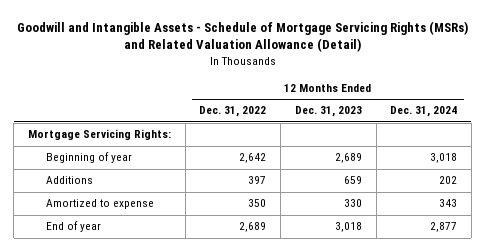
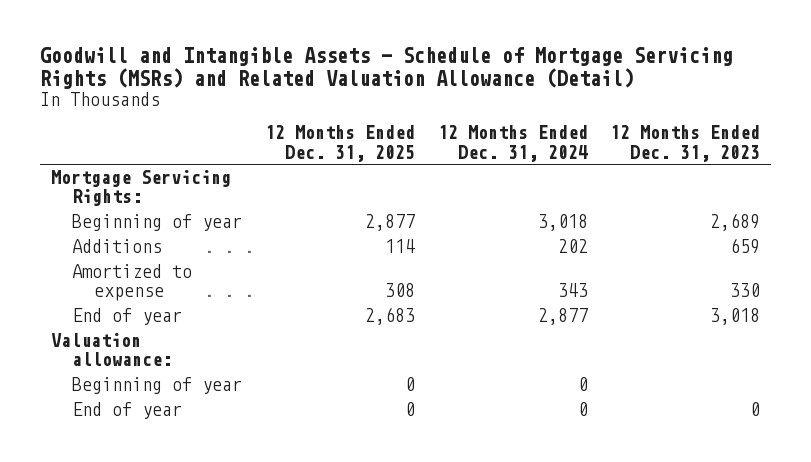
[199,106,267,118] Dec. 31, 2022 -> none
none -> [264,125,415,162] 12 Months Ended Dec. 31, 2025
none -> [50,333,173,367] Valuation allowance:
none -> [72,377,243,395] Beginning of year
none -> [72,402,183,420] End of year

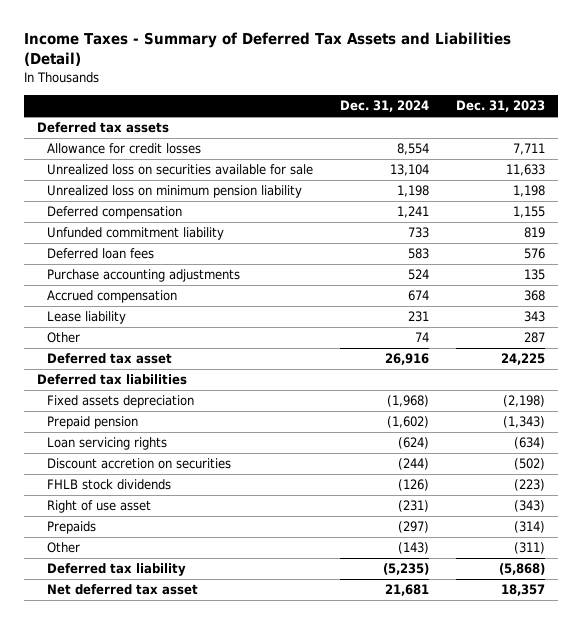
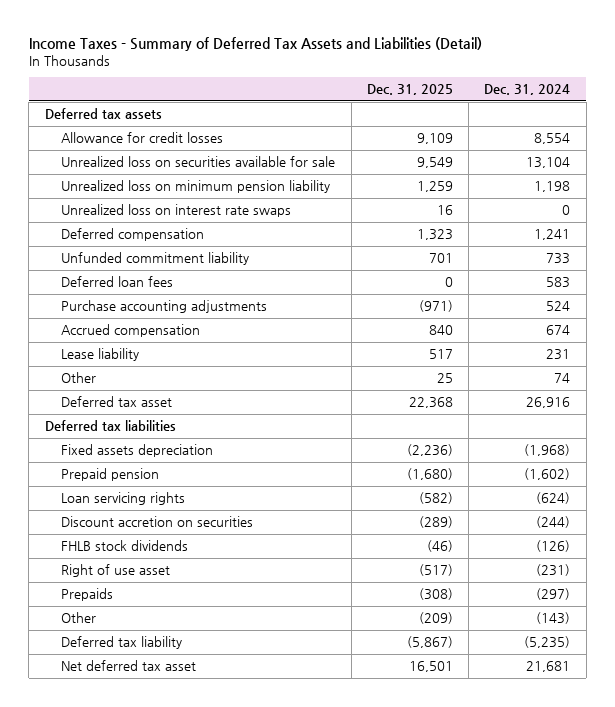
[455,100,545,113] Dec. 31, 2023 -> none
none -> [366,84,453,96] Dec. 31, 2025
none -> [61,204,292,218] Unrealized loss on interest rate swaps

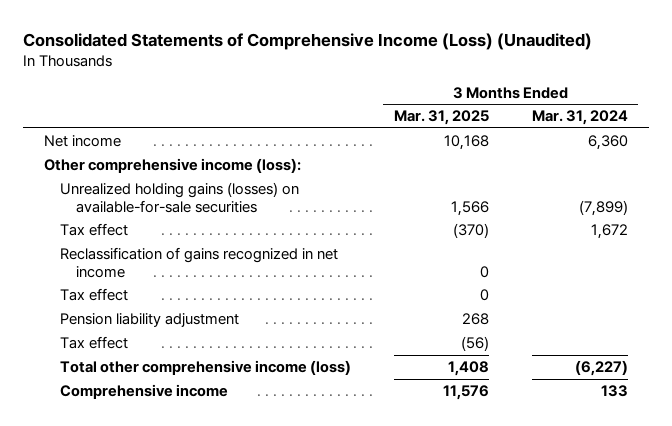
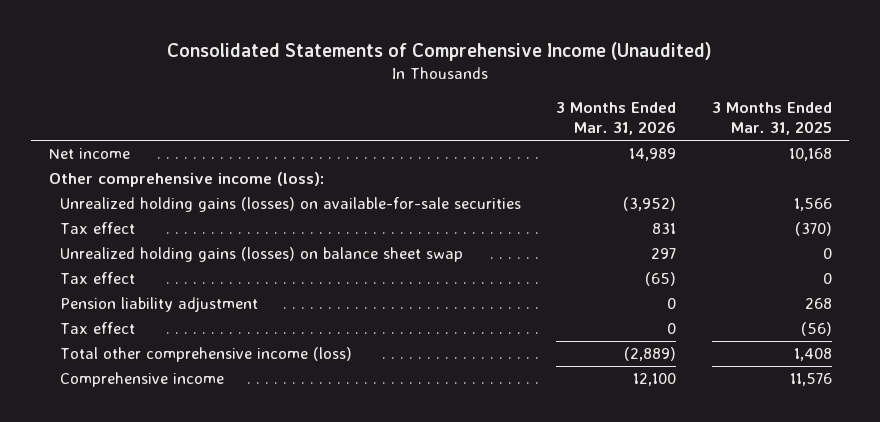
[22,32,592,50] Consolidated Statements of Comprehensive Income (Loss) (Unaudited) -> [167,41,713,61] Consolidated Statements of Comprehensive Income (Unaudited)
[531,110,628,126] Mar. 31, 2024 -> none
none -> [556,102,677,136] 3 Months Ended Mar. 31, 2026
[60,247,339,278] Reclassification of gains recognized in net income -> none
none -> [60,247,464,263] Unrealized holding gains (losses) on balance sheet swap

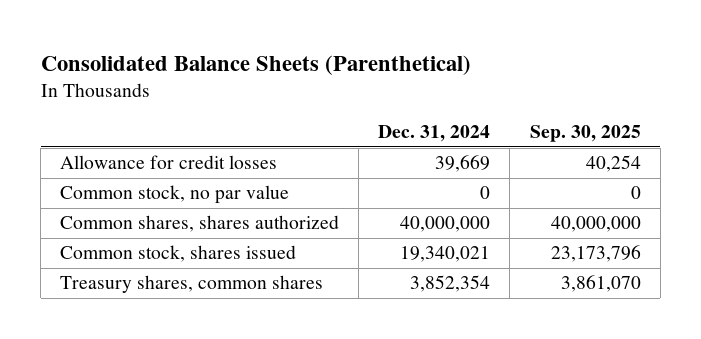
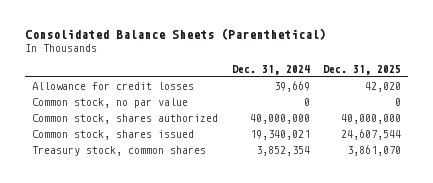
[529,125,641,143] Sep. 30, 2025 -> none
none -> [323,64,402,75] Dec. 31, 2025
[60,215,340,233] Common shares, shares authorized -> [31,114,218,125] Common stock, shares authorized
[60,275,324,294] Treasury shares, common shares -> [31,146,206,157] Treasury stock, common shares

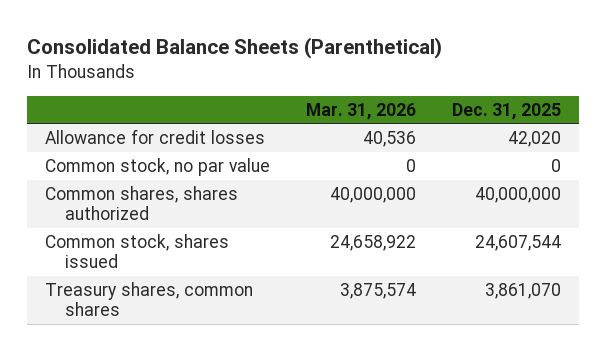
[231,64,310,75] Dec. 31, 2024 -> none
none -> [306,102,417,120] Mar. 31, 2026
[31,114,218,125] Common stock, shares authorized -> [44,186,238,221] Common shares, shares authorized
[31,146,206,157] Treasury stock, common shares -> [44,282,253,317] Treasury shares, common shares

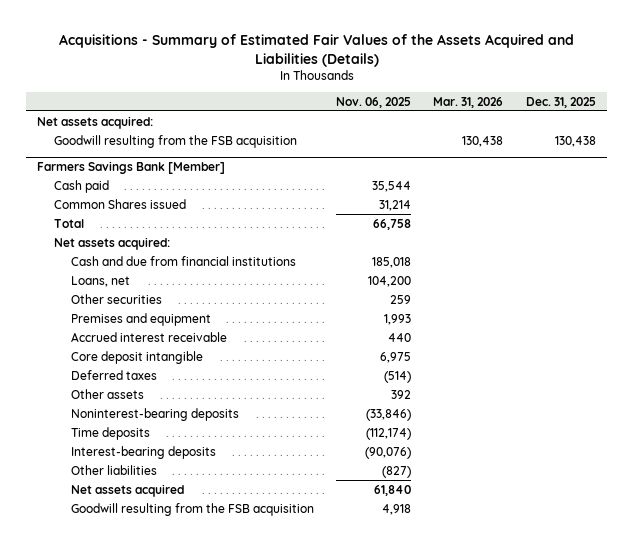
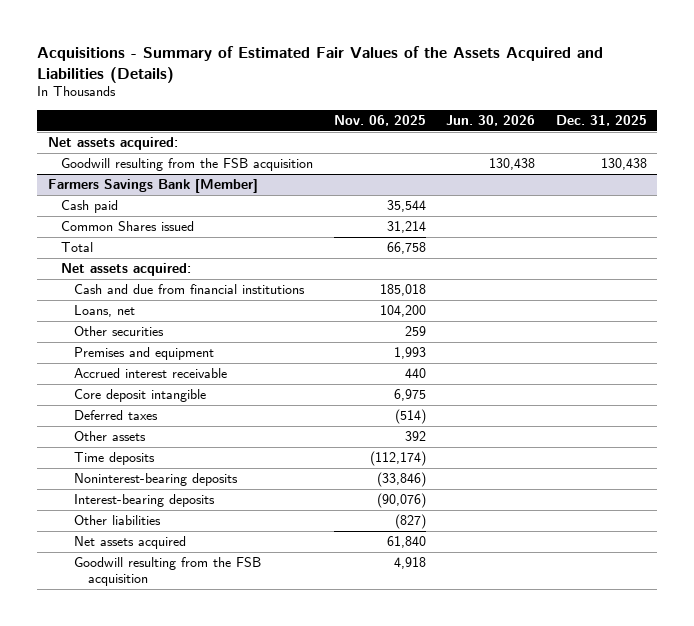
[433,96,504,108] Mar. 31, 2026 -> none
none -> [446,114,536,126] Jun. 30, 2026
[70,407,239,421] Noninterest-bearing deposits -> [74,473,239,487] Noninterest-bearing deposits

